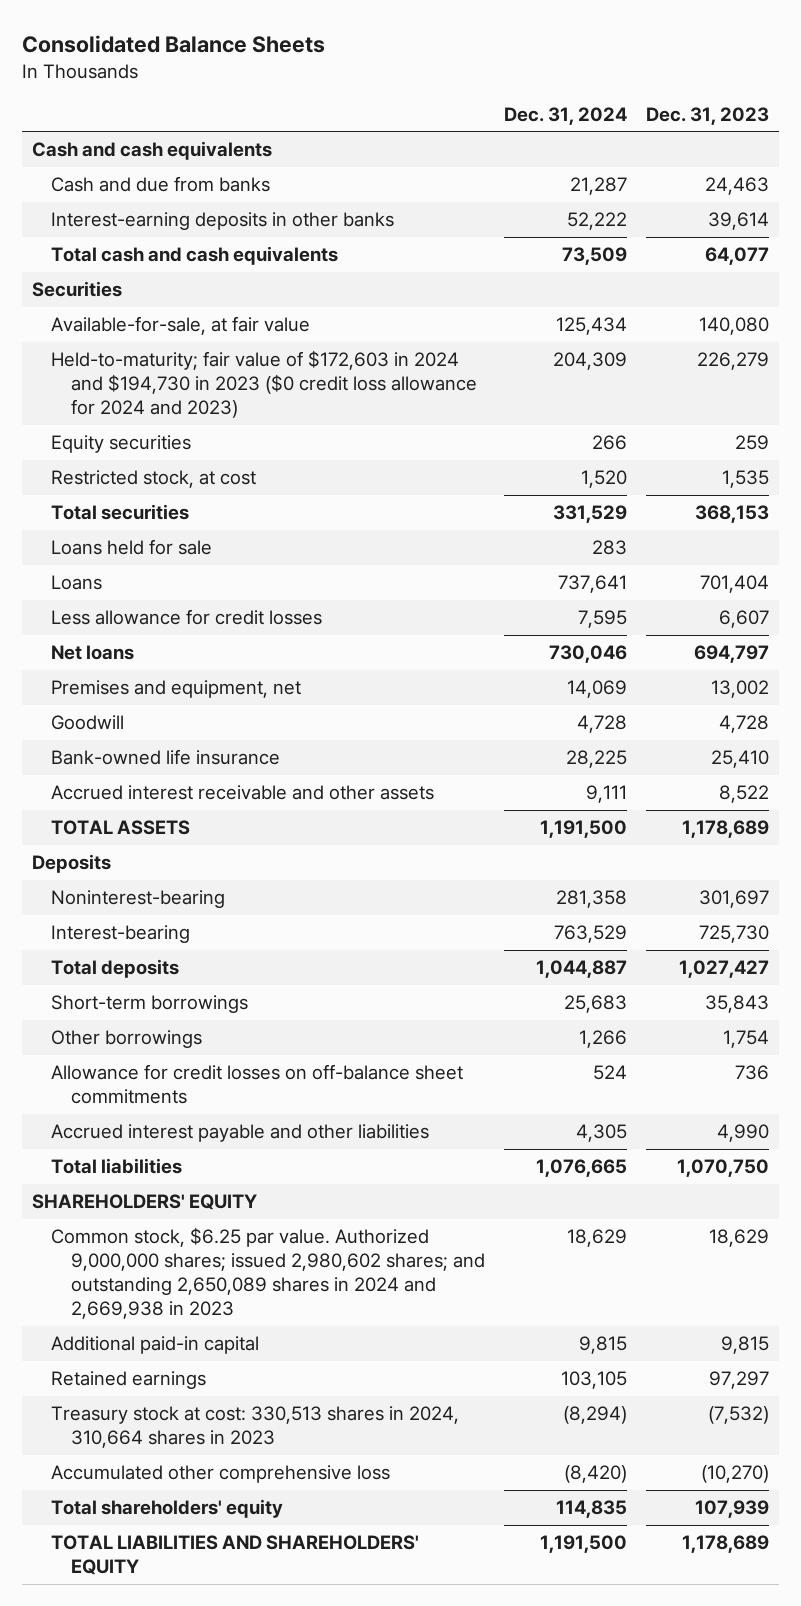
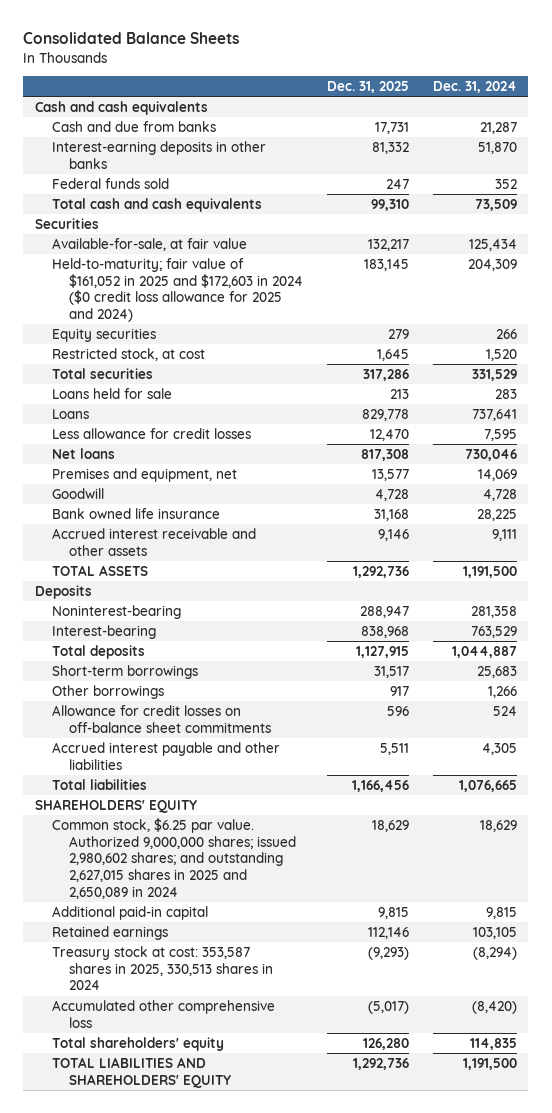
[646,106,770,125] Dec. 31, 2023 -> none
none -> [326,81,409,94] Dec. 31, 2025
[567,212,628,231] 52,222 -> [477,141,517,154] 51,870
none -> [52,177,170,189] Federal funds sold
[51,350,477,418] Held-to-maturity; fair value of $172,603 in 2024 and $194,730 in 2023 ($0 credit loss allowance for 2024 and 2023) -> [52,257,303,323] Held-to-maturity; fair value of $161,052 in 2025 and $172,603 in 2024 ($0 credit loss allowance for 2025 and 2024)
[51,749,281,766] Bank-owned life insurance -> [52,507,221,519] Bank owned life insurance
[51,1227,485,1319] Common stock, $6.25 par value. Authorized 9,000,000 shares; issued 2,980,602 shares; and outstanding 2,650,089 shares in 2024 and 2,669,938 in 2023 -> [52,817,296,899] Common stock, $6.25 par value. Authorized 9,000,000 shares; issued 2,980,602 shares; and outstanding 2,627,015 shares in 2025 and 2,650,089 in 2024
[51,1406,460,1449] Treasury stock at cost: 330,513 shares in 2024, 310,664 shares in 2023 -> [52,945,273,991] Treasury stock at cost: 353,587 shares in 2025, 330,513 shares in 2024

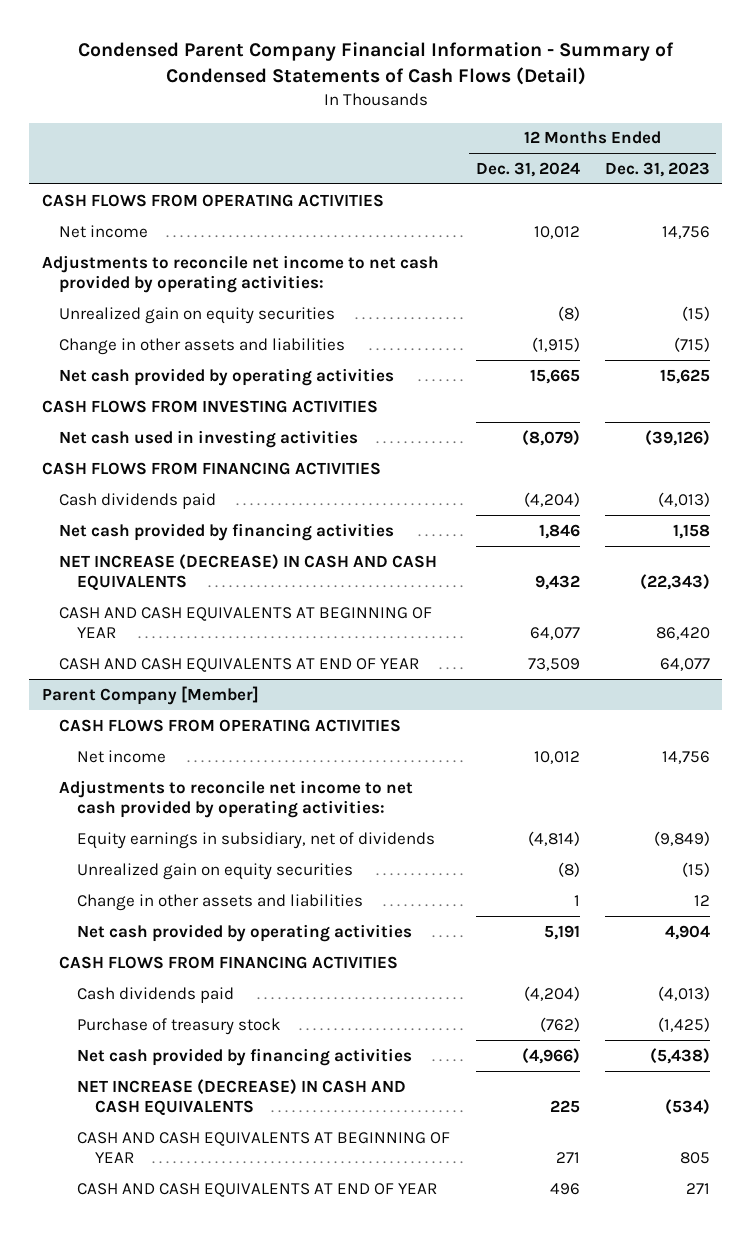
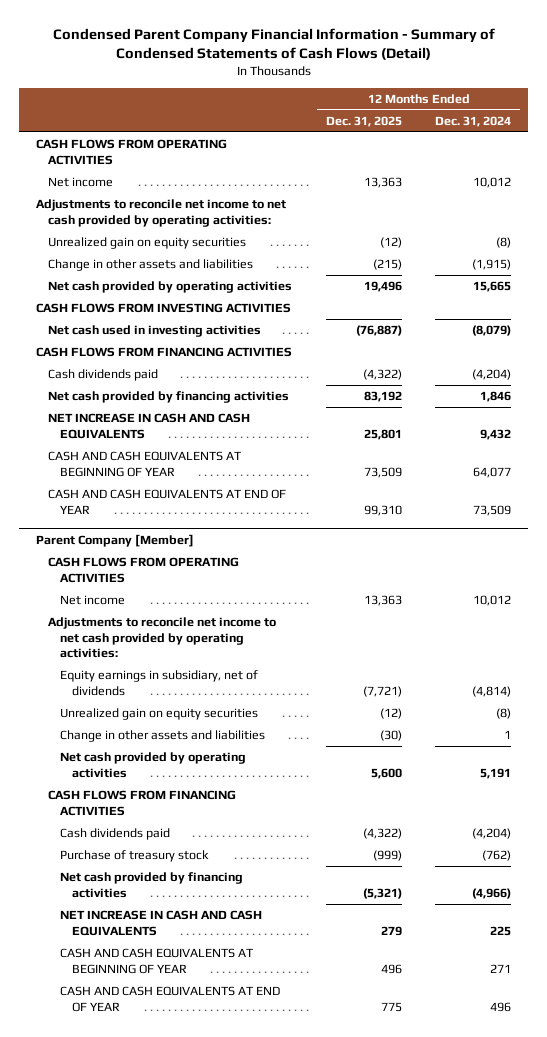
[604,161,710,177] Dec. 31, 2023 -> none
none -> [325,115,402,127] Dec. 31, 2025
[59,553,438,591] NET INCREASE (DECREASE) IN CASH AND CASH EQUIVALENTS -> [47,413,250,439] NET INCREASE IN CASH AND CASH EQUIVALENTS
[77,1078,407,1116] NET INCREASE (DECREASE) IN CASH AND CASH EQUIVALENTS -> [60,910,263,936] NET INCREASE IN CASH AND CASH EQUIVALENTS

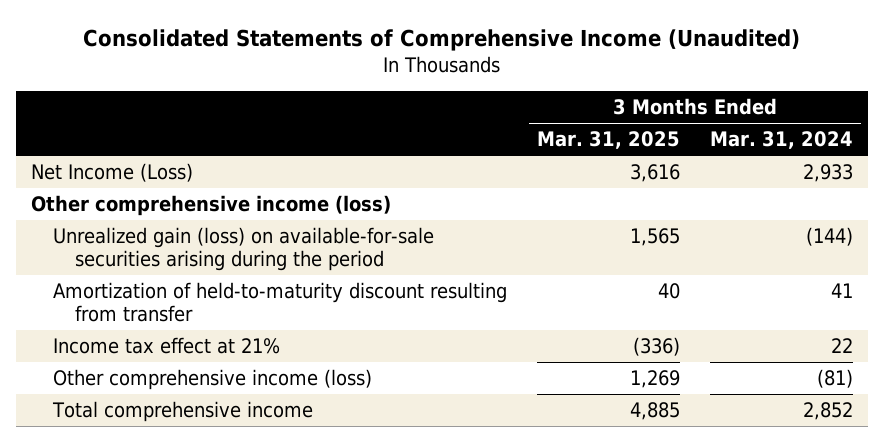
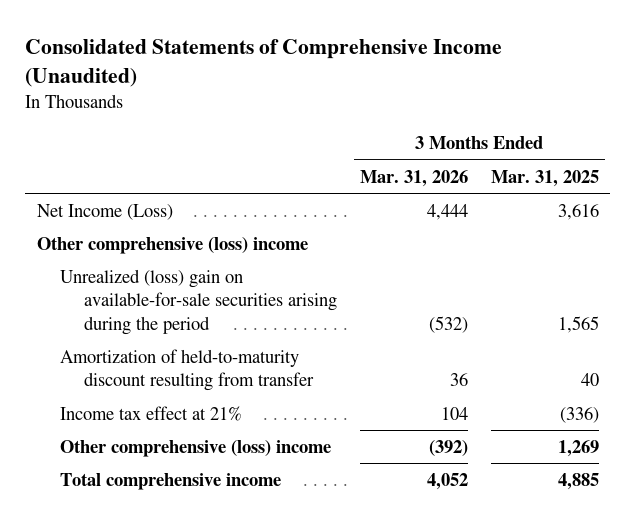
[710,131,854,150] Mar. 31, 2024 -> none
none -> [359,169,468,187] Mar. 31, 2026
[30,195,391,217] Other comprehensive income (loss) -> [36,236,308,254] Other comprehensive (loss) income
[52,227,434,271] Unrealized gain (loss) on available-for-sale securities arising during the period -> [60,268,337,335] Unrealized (loss) gain on available-for-sale securities arising during the period
[52,369,372,391] Other comprehensive income (loss) -> [60,439,332,457] Other comprehensive (loss) income

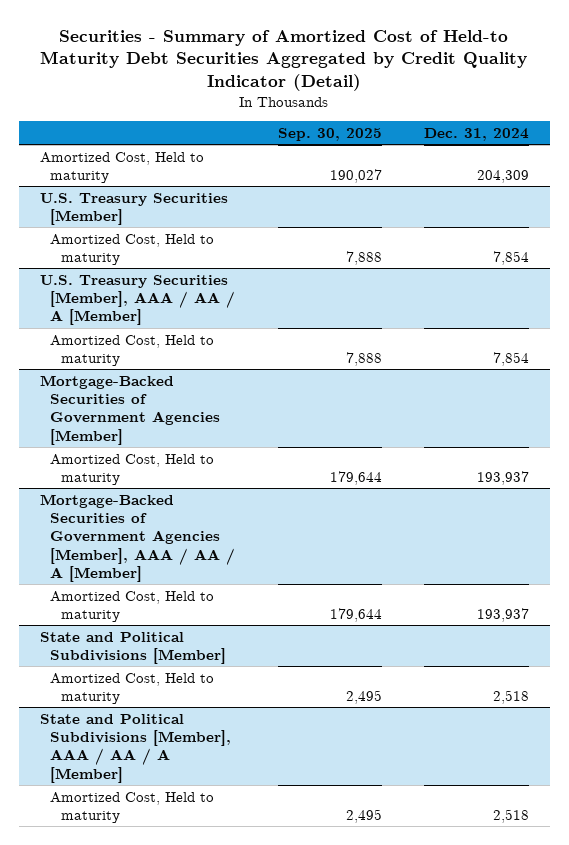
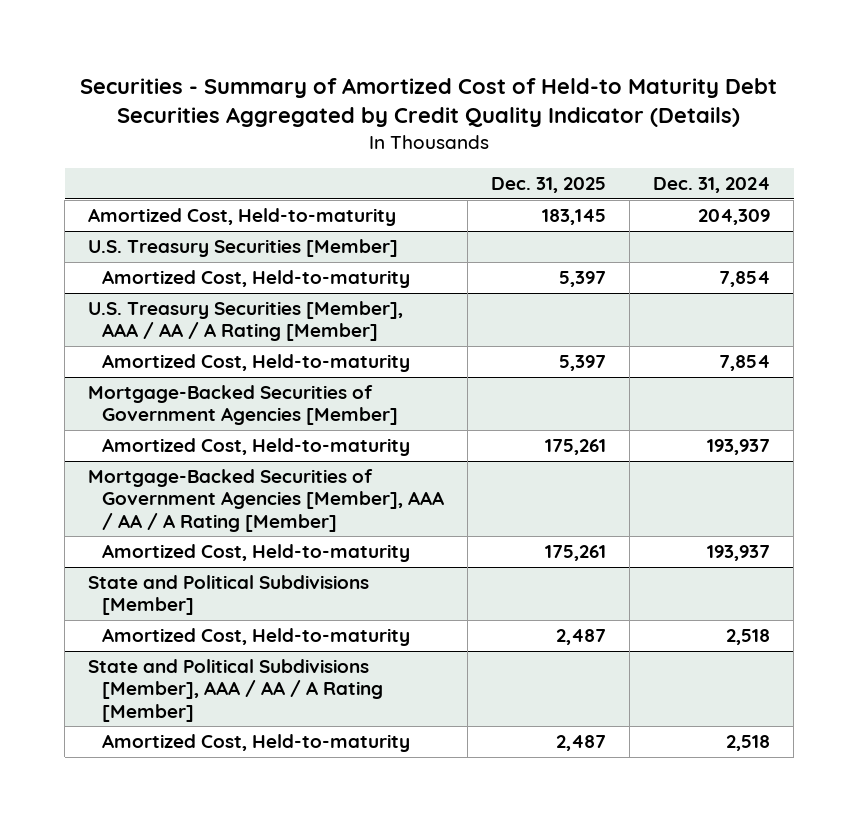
[40,29,528,91] Securities - Summary of Amortized Cost of Held-to Maturity Debt Securities Aggregated by Credit Quality Indicator (Detail) -> [80,77,778,128] Securities - Summary of Amortized Cost of Held-to Maturity Debt Securities Aggregated by Credit Quality Indicator (Details)
[277,127,382,141] Sep. 30, 2025 -> none
none -> [491,177,607,194] Dec. 31, 2025
[39,151,204,183] Amortized Cost, Held to maturity -> [88,208,397,227] Amortized Cost, Held-to-maturity
[50,233,215,265] Amortized Cost, Held to maturity -> [102,270,411,289] Amortized Cost, Held-to-maturity
[39,274,236,326] U.S. Treasury Securities [Member], AAA / AA / A [Member] -> [88,301,404,342] U.S. Treasury Securities [Member], AAA / AA / A Rating [Member]
[50,334,215,366] Amortized Cost, Held to maturity -> [102,354,411,373] Amortized Cost, Held-to-maturity
[50,453,215,485] Amortized Cost, Held to maturity -> [102,438,411,457] Amortized Cost, Held-to-maturity
[39,493,236,582] Mortgage-Backed Securities of Government Agencies [Member], AAA / AA / A [Member] -> [88,469,445,532] Mortgage-Backed Securities of Government Agencies [Member], AAA / AA / A Rating [Member]
[50,590,215,622] Amortized Cost, Held to maturity -> [102,544,411,563] Amortized Cost, Held-to-maturity
[50,672,215,704] Amortized Cost, Held to maturity -> [102,628,411,647] Amortized Cost, Held-to-maturity
[39,713,232,783] State and Political Subdivisions [Member], AAA / AA / A [Member] -> [88,659,384,722] State and Political Subdivisions [Member], AAA / AA / A Rating [Member]
[50,791,215,823] Amortized Cost, Held to maturity -> [102,734,411,753] Amortized Cost, Held-to-maturity

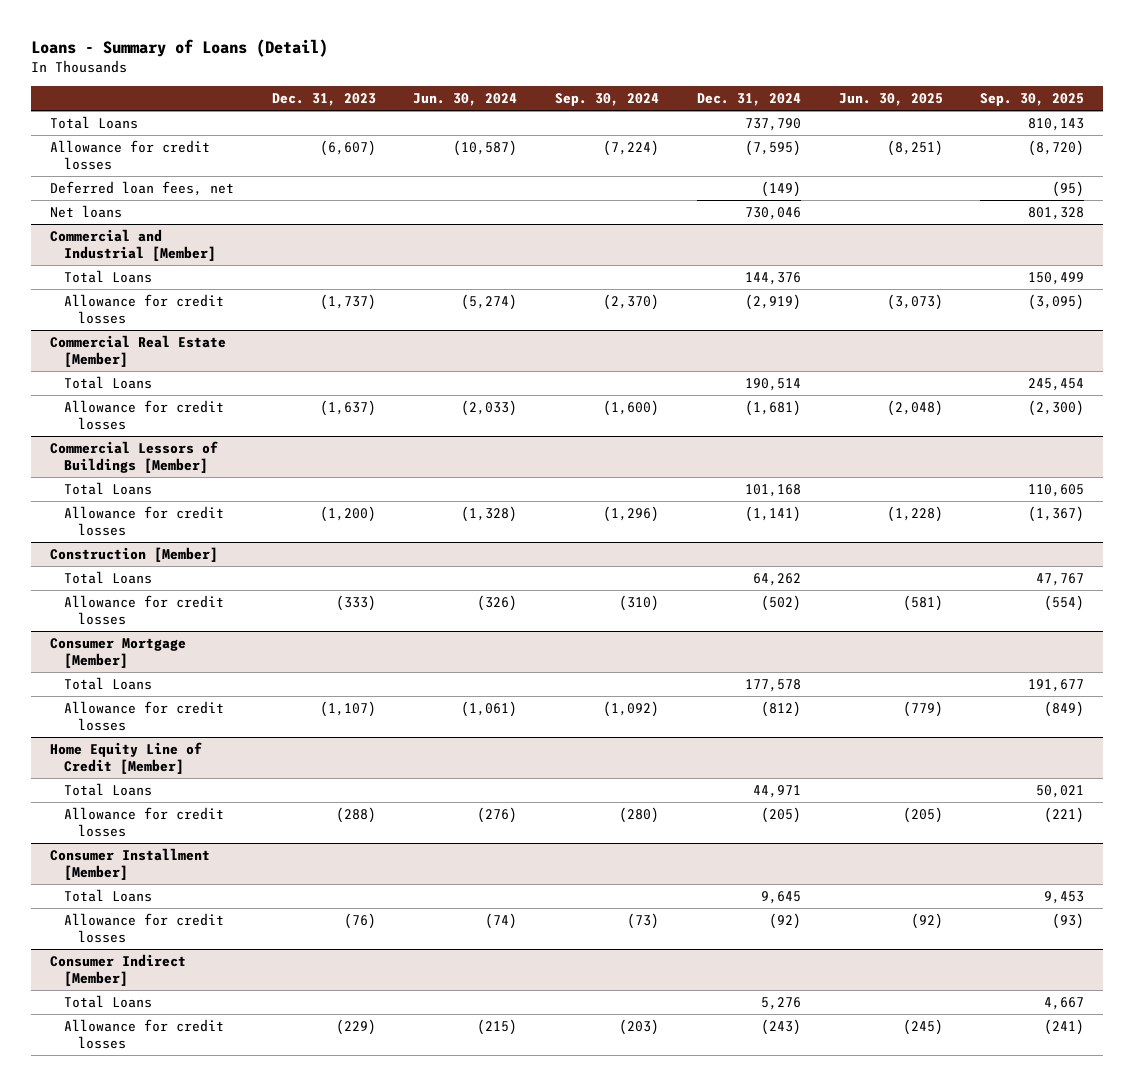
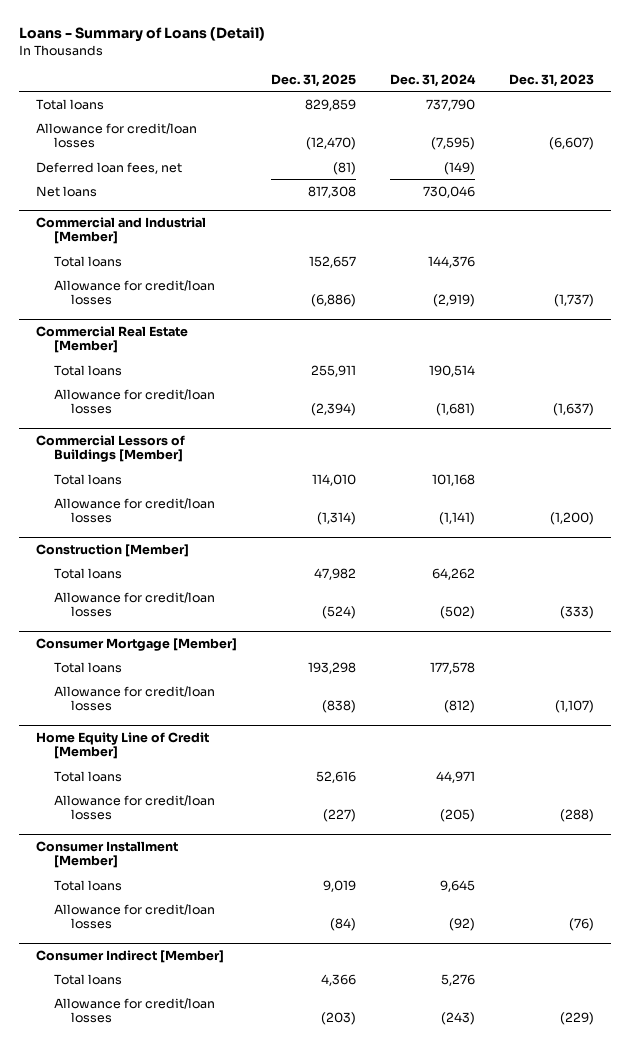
[413,93,518,107] Jun. 30, 2024 -> none
[555,93,660,107] Sep. 30, 2024 -> none
[838,93,943,107] Jun. 30, 2025 -> none
[980,93,1085,107] Sep. 30, 2025 -> none
none -> [271,73,357,87] Dec. 31, 2025
[49,116,138,130] Total Loans -> [35,98,104,110] Total loans
[49,140,210,170] Allowance for credit losses -> [35,122,197,149] Allowance for credit/loan losses
[63,270,152,284] Total Loans -> [53,255,122,267] Total loans
[63,294,224,324] Allowance for credit losses -> [53,279,215,306] Allowance for credit/loan losses
[63,376,152,390] Total Loans -> [53,364,122,376] Total loans
[63,400,224,430] Allowance for credit losses -> [53,388,215,415] Allowance for credit/loan losses
[63,482,152,496] Total Loans -> [53,473,122,485] Total loans
[63,506,224,536] Allowance for credit losses -> [53,497,215,524] Allowance for credit/loan losses
[63,571,152,585] Total Loans -> [53,567,122,579] Total loans
[63,595,224,625] Allowance for credit losses -> [53,591,215,618] Allowance for credit/loan losses
[63,677,152,691] Total Loans -> [53,661,122,673] Total loans
[63,701,224,731] Allowance for credit losses -> [53,685,215,712] Allowance for credit/loan losses
[63,783,152,797] Total Loans -> [53,770,122,782] Total loans
[63,807,224,837] Allowance for credit losses -> [53,794,215,821] Allowance for credit/loan losses
[63,889,152,903] Total Loans -> [53,879,122,891] Total loans
[63,913,224,943] Allowance for credit losses -> [53,903,215,930] Allowance for credit/loan losses
[63,995,152,1009] Total Loans -> [53,973,122,985] Total loans
[63,1019,224,1049] Allowance for credit losses -> [53,997,215,1024] Allowance for credit/loan losses

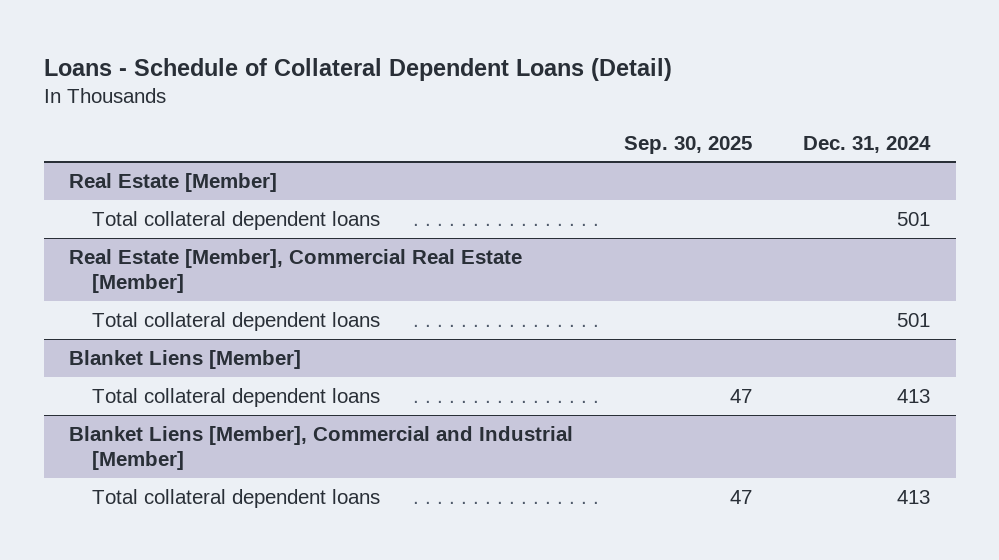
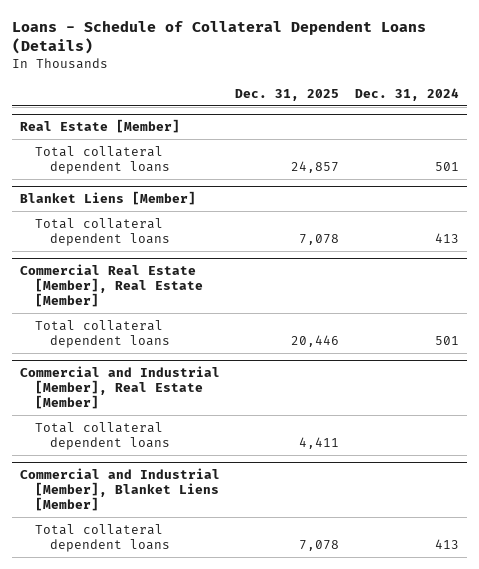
[43,57,672,81] Loans - Schedule of Collateral Dependent Loans (Detail) -> [11,19,426,55] Loans - Schedule of Collateral Dependent Loans (Details)
[624,135,753,154] Sep. 30, 2025 -> none
none -> [235,88,340,101] Dec. 31, 2025
[69,248,523,293] Real Estate [Member], Commercial Real Estate [Member] -> none
[91,311,380,331] Total collateral dependent loans -> none
none -> [19,264,204,308] Commercial Real Estate [Member], Real Estate [Member]
none -> [35,319,171,348] Total collateral dependent loans
none -> [19,366,220,410] Commercial and Industrial [Member], Real Estate [Member]
none -> [35,421,171,450] Total collateral dependent loans
[69,425,574,470] Blanket Liens [Member], Commercial and Industrial [Member] -> [19,468,220,512] Commercial and Industrial [Member], Blanket Liens [Member]

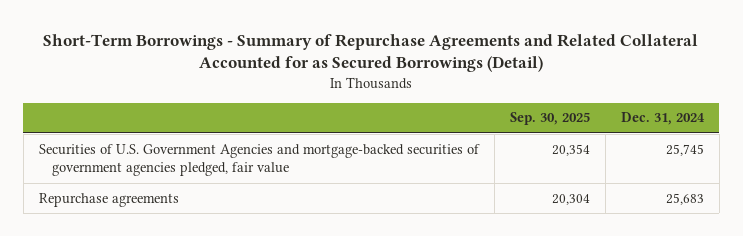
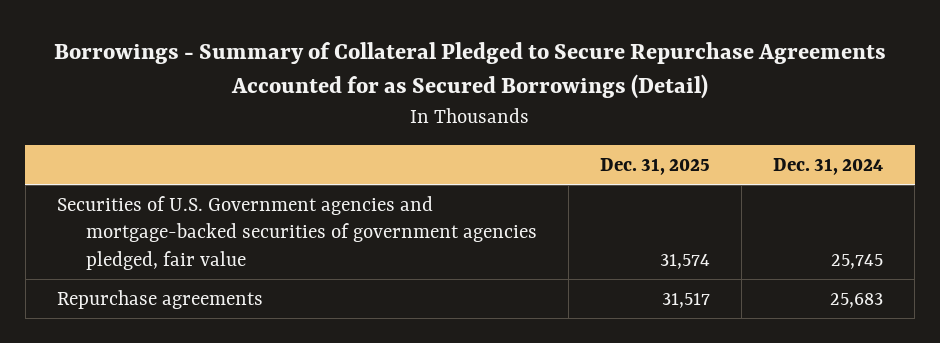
[43,33,699,73] Short-Term Borrowings - Summary of Repurchase Agreements and Related Collateral Accounted for as Secured Borrowings (Detail) -> [53,42,886,100] Borrowings - Summary of Collateral Pledged to Secure Repurchase Agreements Accounted for as Secured Borrowings (Detail)
[509,112,590,126] Sep. 30, 2025 -> none
none -> [600,157,711,175] Dec. 31, 2025
[38,143,480,177] Securities of U.S. Government Agencies and mortgage-backed securities of government agencies pledged, fair value -> [56,195,538,270] Securities of U.S. Government agencies and mortgage-backed securities of government agencies pledged, fair value

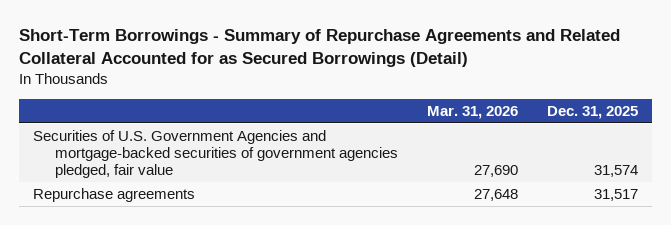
[53,42,886,100] Borrowings - Summary of Collateral Pledged to Secure Repurchase Agreements Accounted for as Secured Borrowings (Detail) -> [18,29,620,68] Short-Term Borrowings - Summary of Repurchase Agreements and Related Collateral Accounted for as Secured Borrowings (Detail)
[773,157,884,175] Dec. 31, 2024 -> none
none -> [427,106,519,120] Mar. 31, 2026
[56,195,538,270] Securities of U.S. Government agencies and mortgage-backed securities of government agencies pledged, fair value -> [32,129,399,179] Securities of U.S. Government Agencies and mortgage-backed securities of government agencies pledged, fair value

